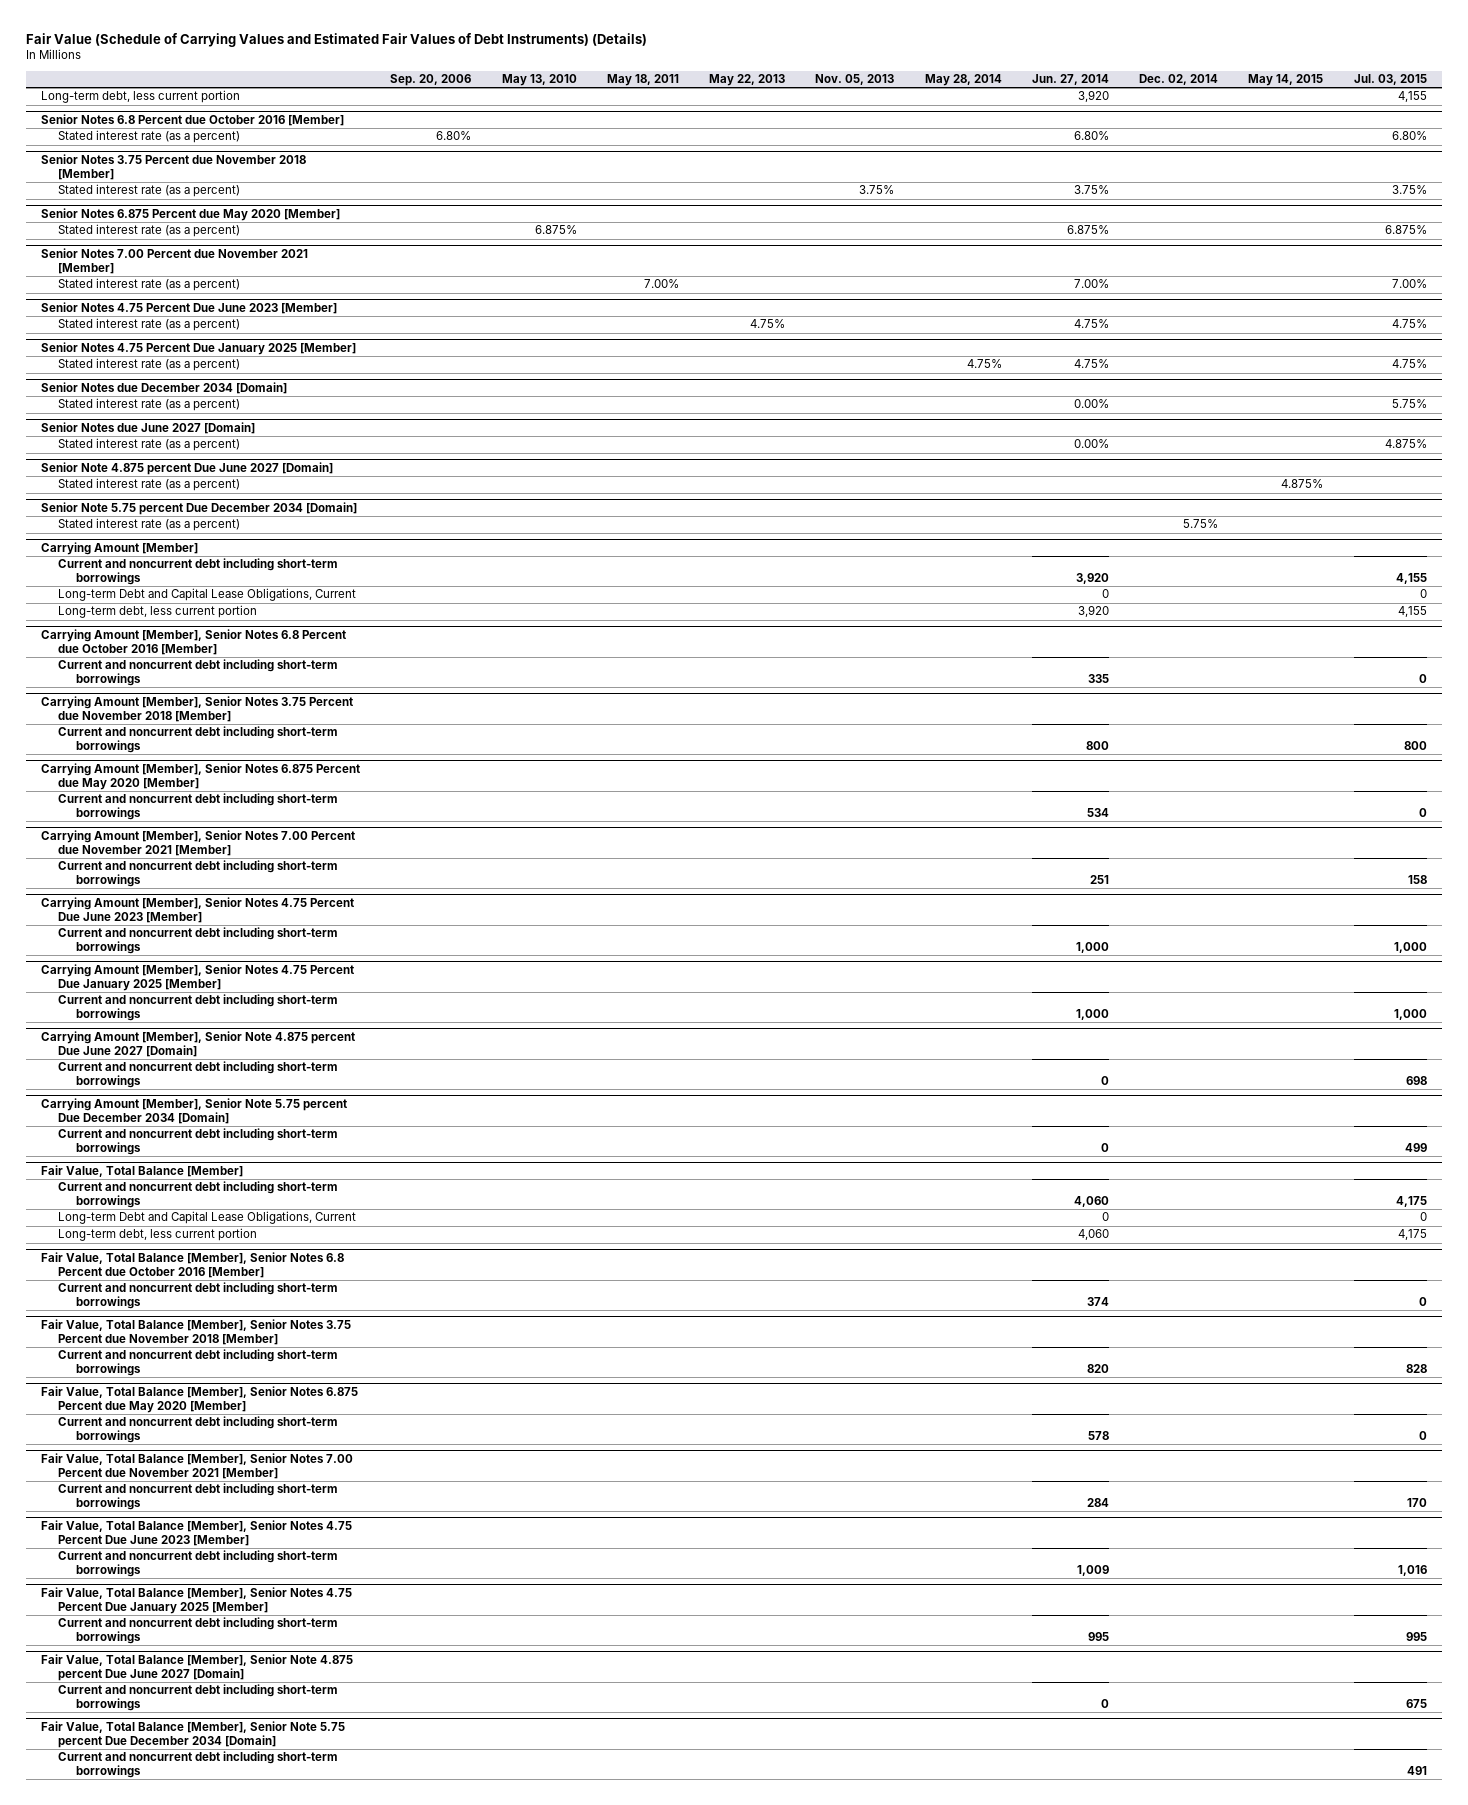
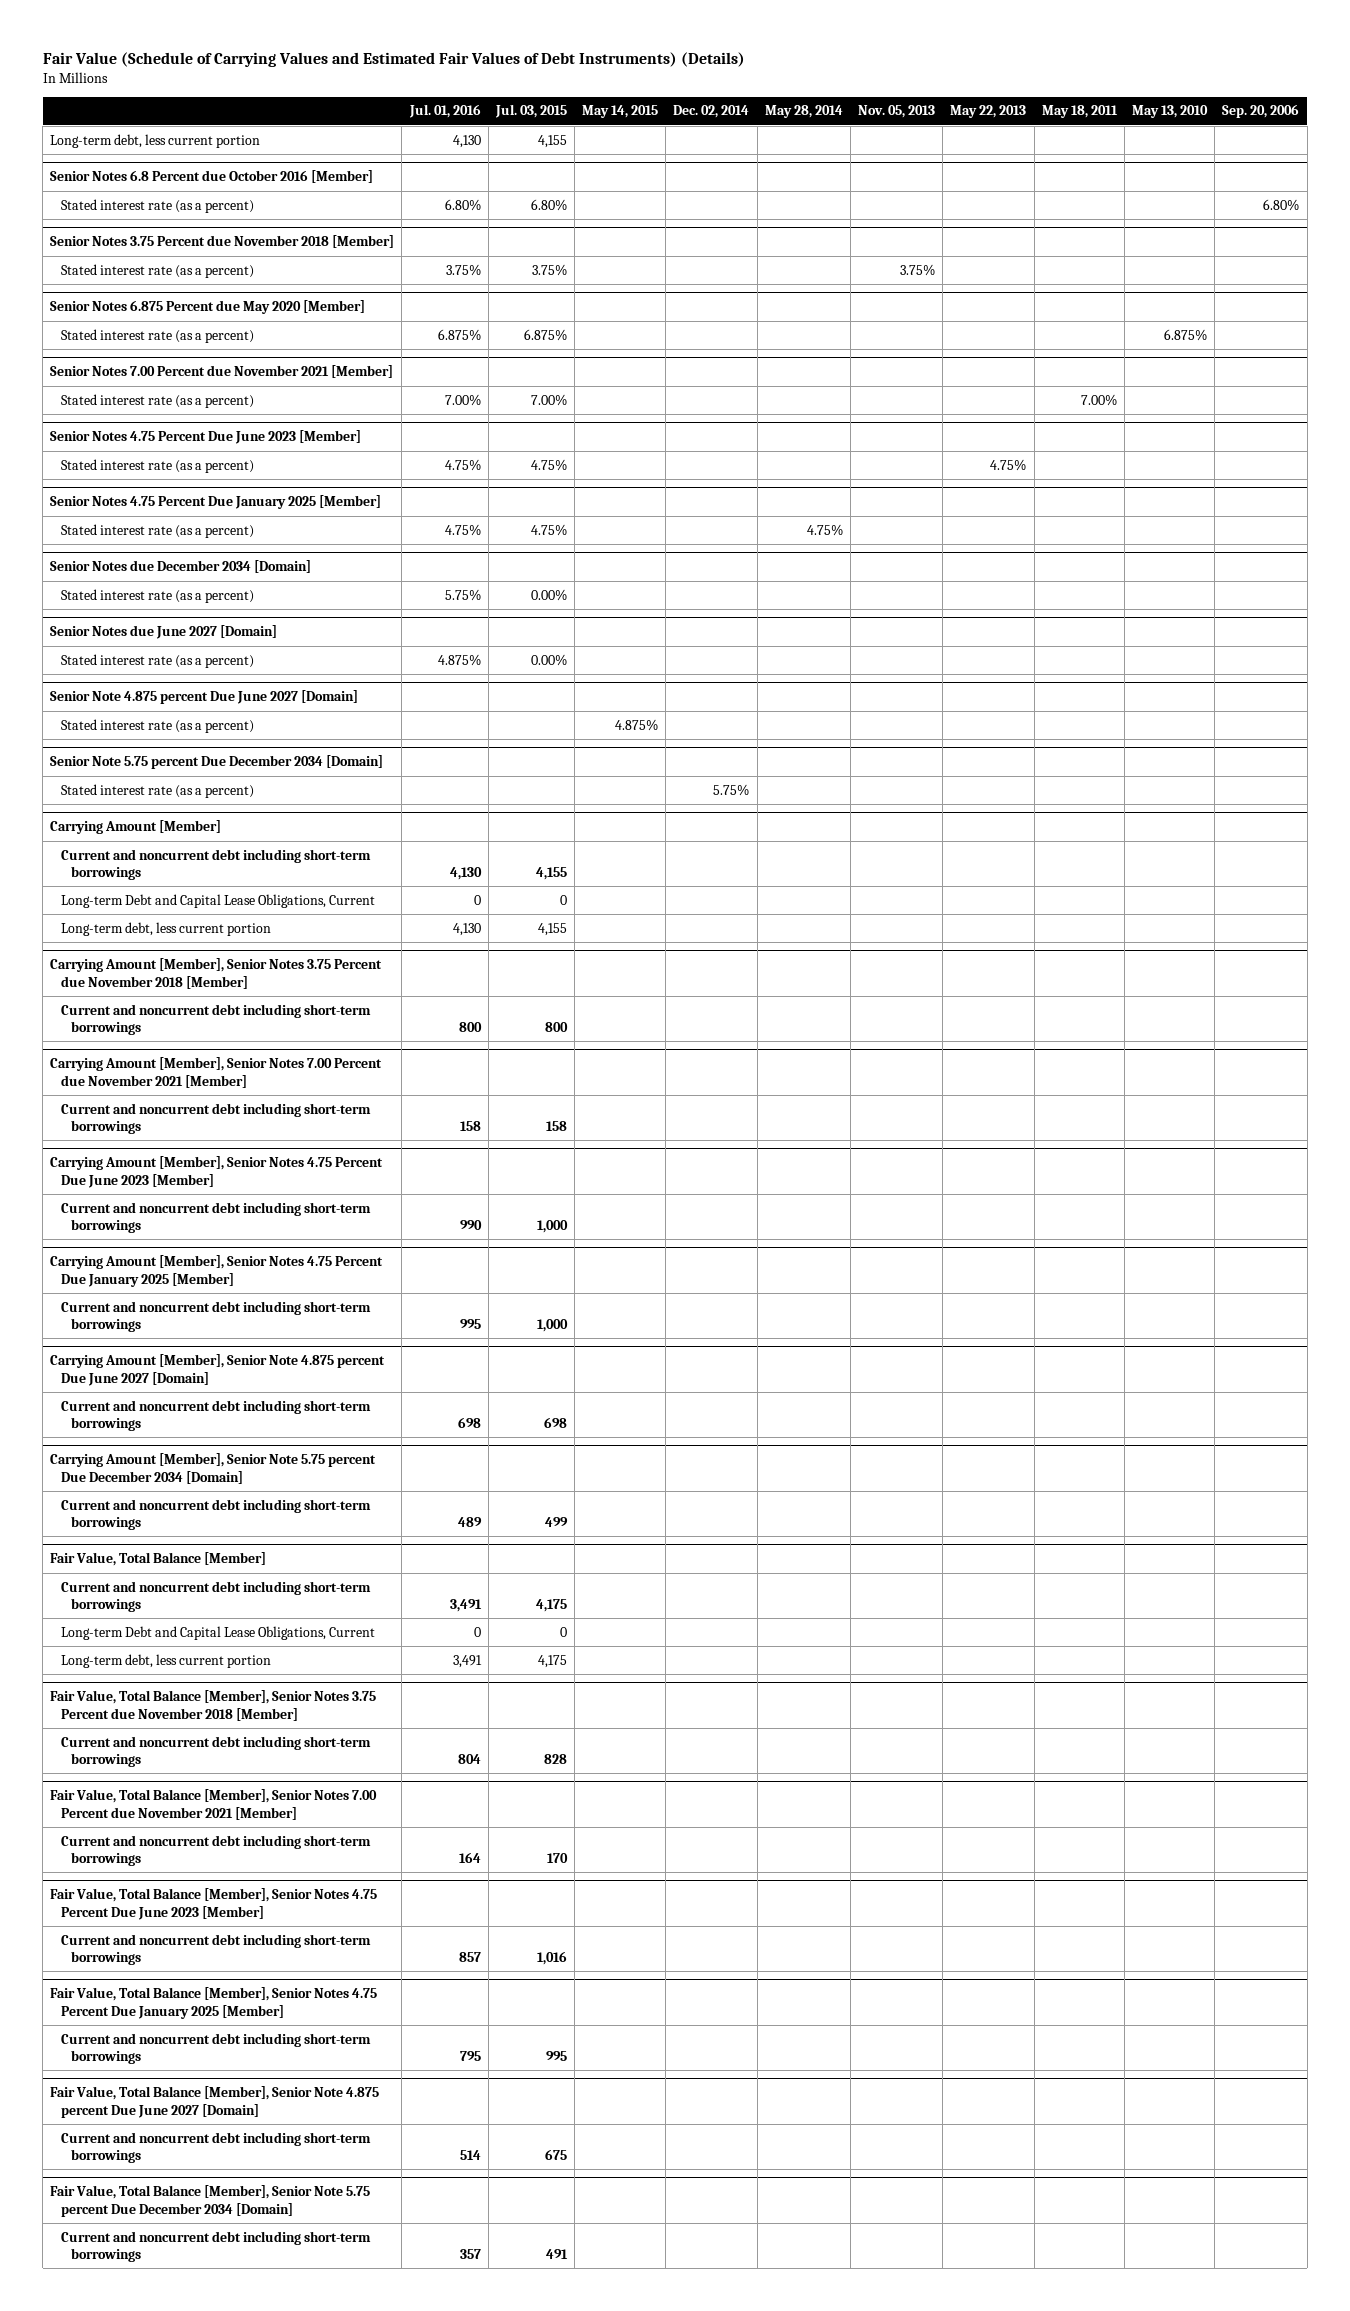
[1031,74,1109,86] Jun. 27, 2014 -> none
none -> [408,104,481,119] Jul. 01, 2016
[1391,399,1427,409] 5.75% -> [530,588,567,601] 0.00%
[1384,439,1427,449] 4.875% -> [530,653,567,666] 0.00%
[41,629,347,655] Carrying Amount [Member], Senior Notes 6.8 Percent due October 2016 [Member] -> none
[58,659,339,687] Current and noncurrent debt including short-term borrowings -> none
[41,763,361,790] Carrying Amount [Member], Senior Notes 6.875 Percent due May 2020 [Member] -> none
[58,793,339,821] Current and noncurrent debt including short-term borrowings -> none
[41,1252,345,1278] Fair Value, Total Balance [Member], Senior Notes 6.8 Percent due October 2016 [Member] -> none
[58,1282,339,1310] Current and noncurrent debt including short-term borrowings -> none
[41,1386,359,1413] Fair Value, Total Balance [Member], Senior Notes 6.875 Percent due May 2020 [Member] -> none
[58,1416,339,1444] Current and noncurrent debt including short-term borrowings -> none

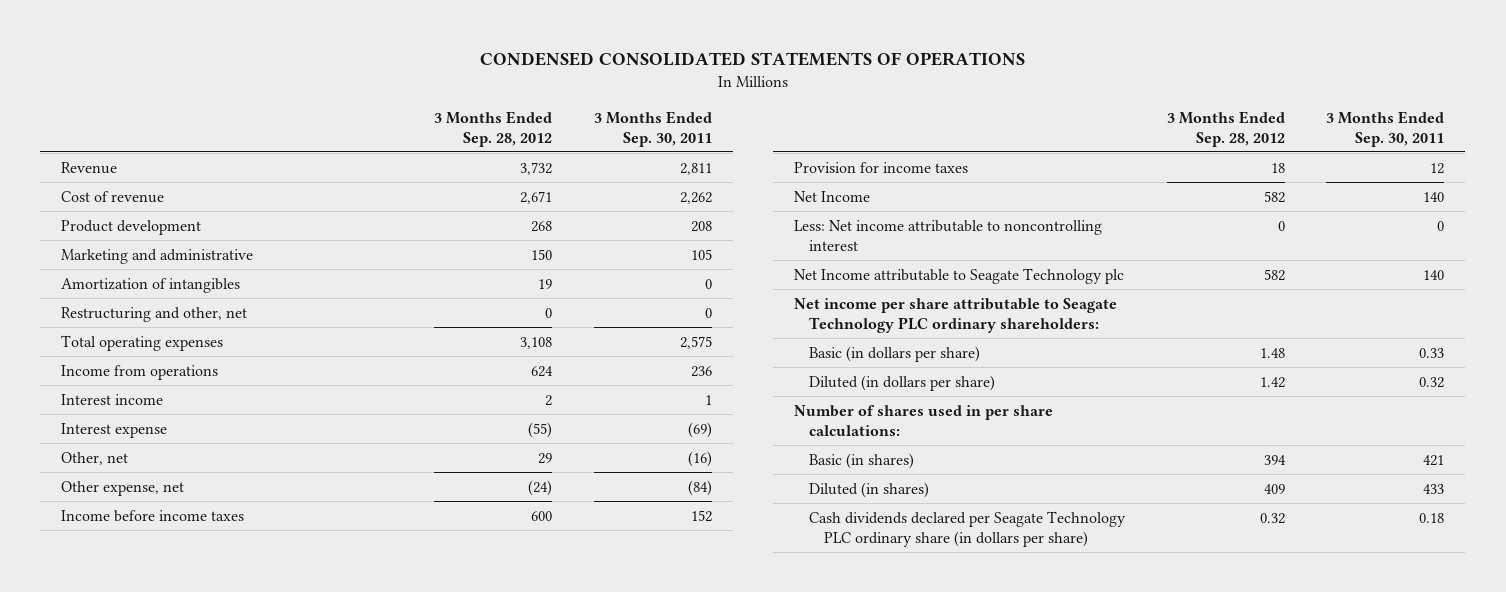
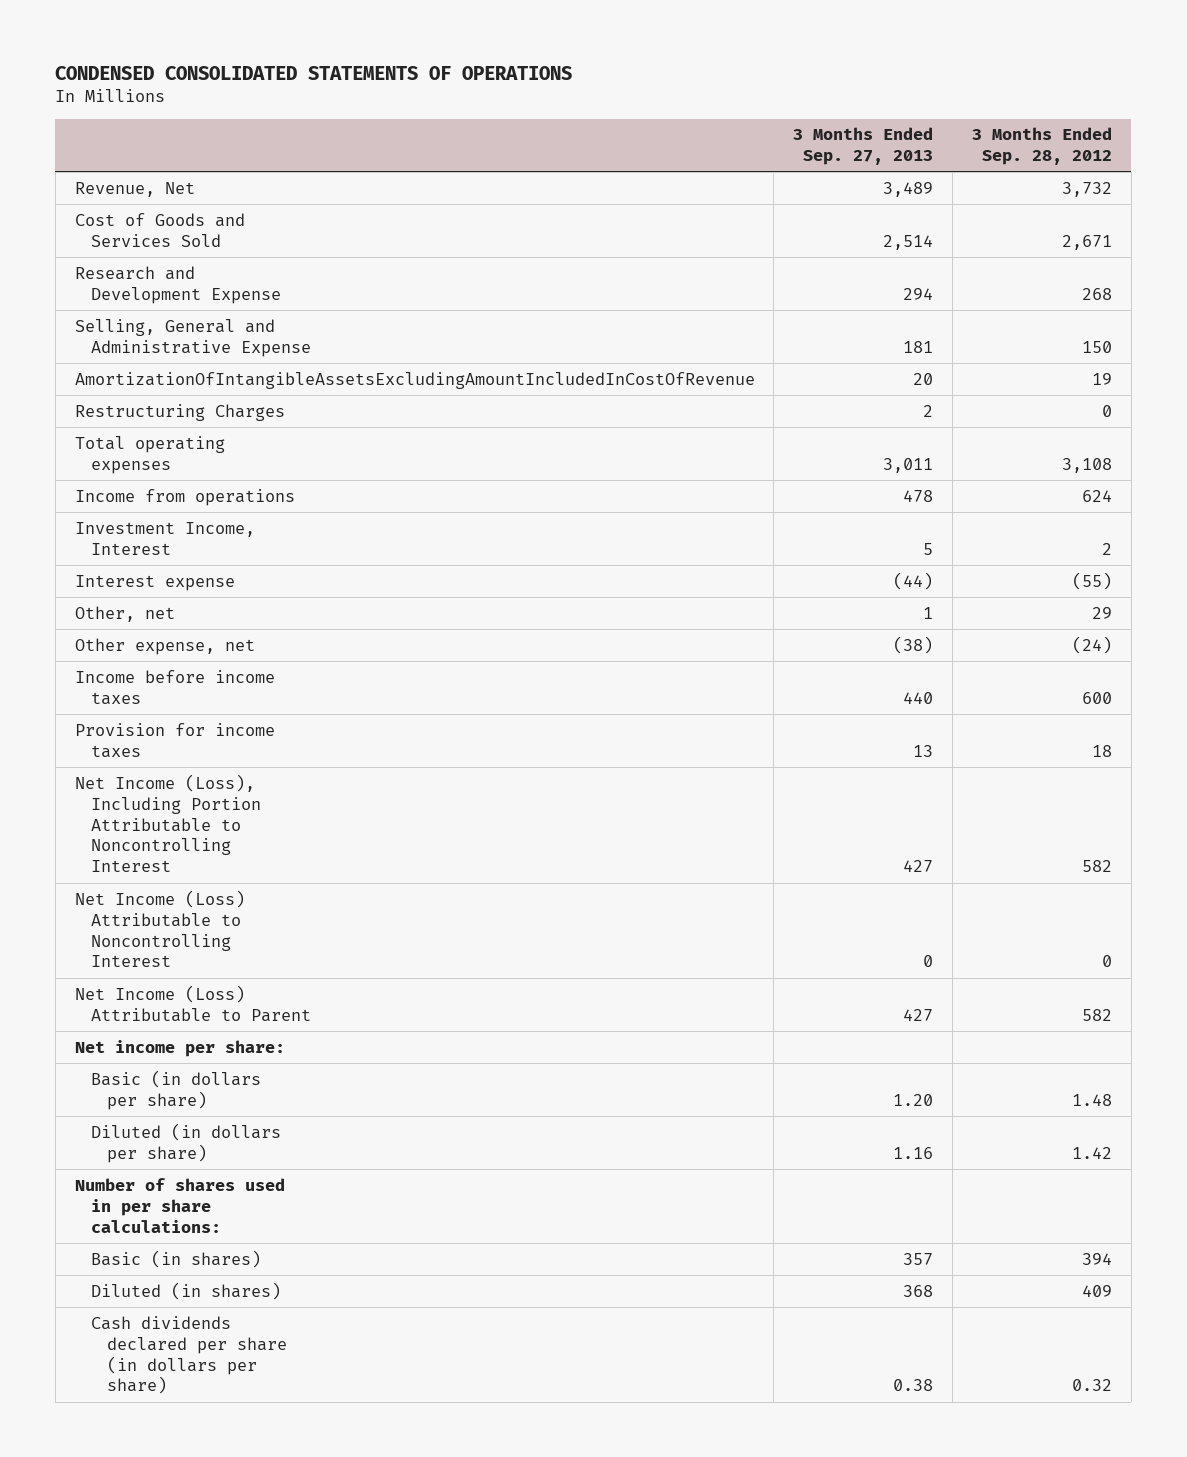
[593,110,712,147] 3 Months Ended Sep. 30, 2011 -> none
none -> [793,127,934,166] 3 Months Ended Sep. 27, 2013
[61,277,241,293] Amortization of intangibles -> none
[61,161,118,174] Revenue -> [74,181,195,197] Revenue, Net
[61,190,165,203] Cost of revenue -> [74,212,245,247] Cost of Goods and Services Sold
[61,219,202,235] Product development -> [74,265,281,304] Research and Development Expense
[61,248,254,264] Marketing and administrative -> [74,318,311,357] Selling, General and Administrative Expense
none -> [74,371,755,389] AmortizationOfIntangibleAssetsExcludingAmountIncludedInCostOfRevenue
[61,306,248,322] Restructuring and other, net -> [74,403,285,421] Restructuring Charges
[61,393,164,405] Interest income -> [74,521,255,555] Investment Income, Interest
[793,190,870,202] Net Income -> [74,773,261,873] Net Income (Loss), Including Portion Attributable to Noncontrolling Interest
[793,219,1102,251] Less: Net income attributable to noncontrolling interest -> [74,889,245,968] Net Income (Loss) Attributable to Noncontrolling Interest
[793,267,1124,284] Net Income attributable to Seagate Technology plc -> [74,984,311,1022] Net Income (Loss) Attributable to Parent
[793,297,1117,333] Net income per share attributable to Seagate Technology PLC ordinary shareholders: -> [74,1039,285,1057] Net income per share:
[808,510,1126,547] Cash dividends declared per Seagate Technology PLC ordinary share (in dollars per share) -> [90,1315,287,1395] Cash dividends declared per share (in dollars per share)

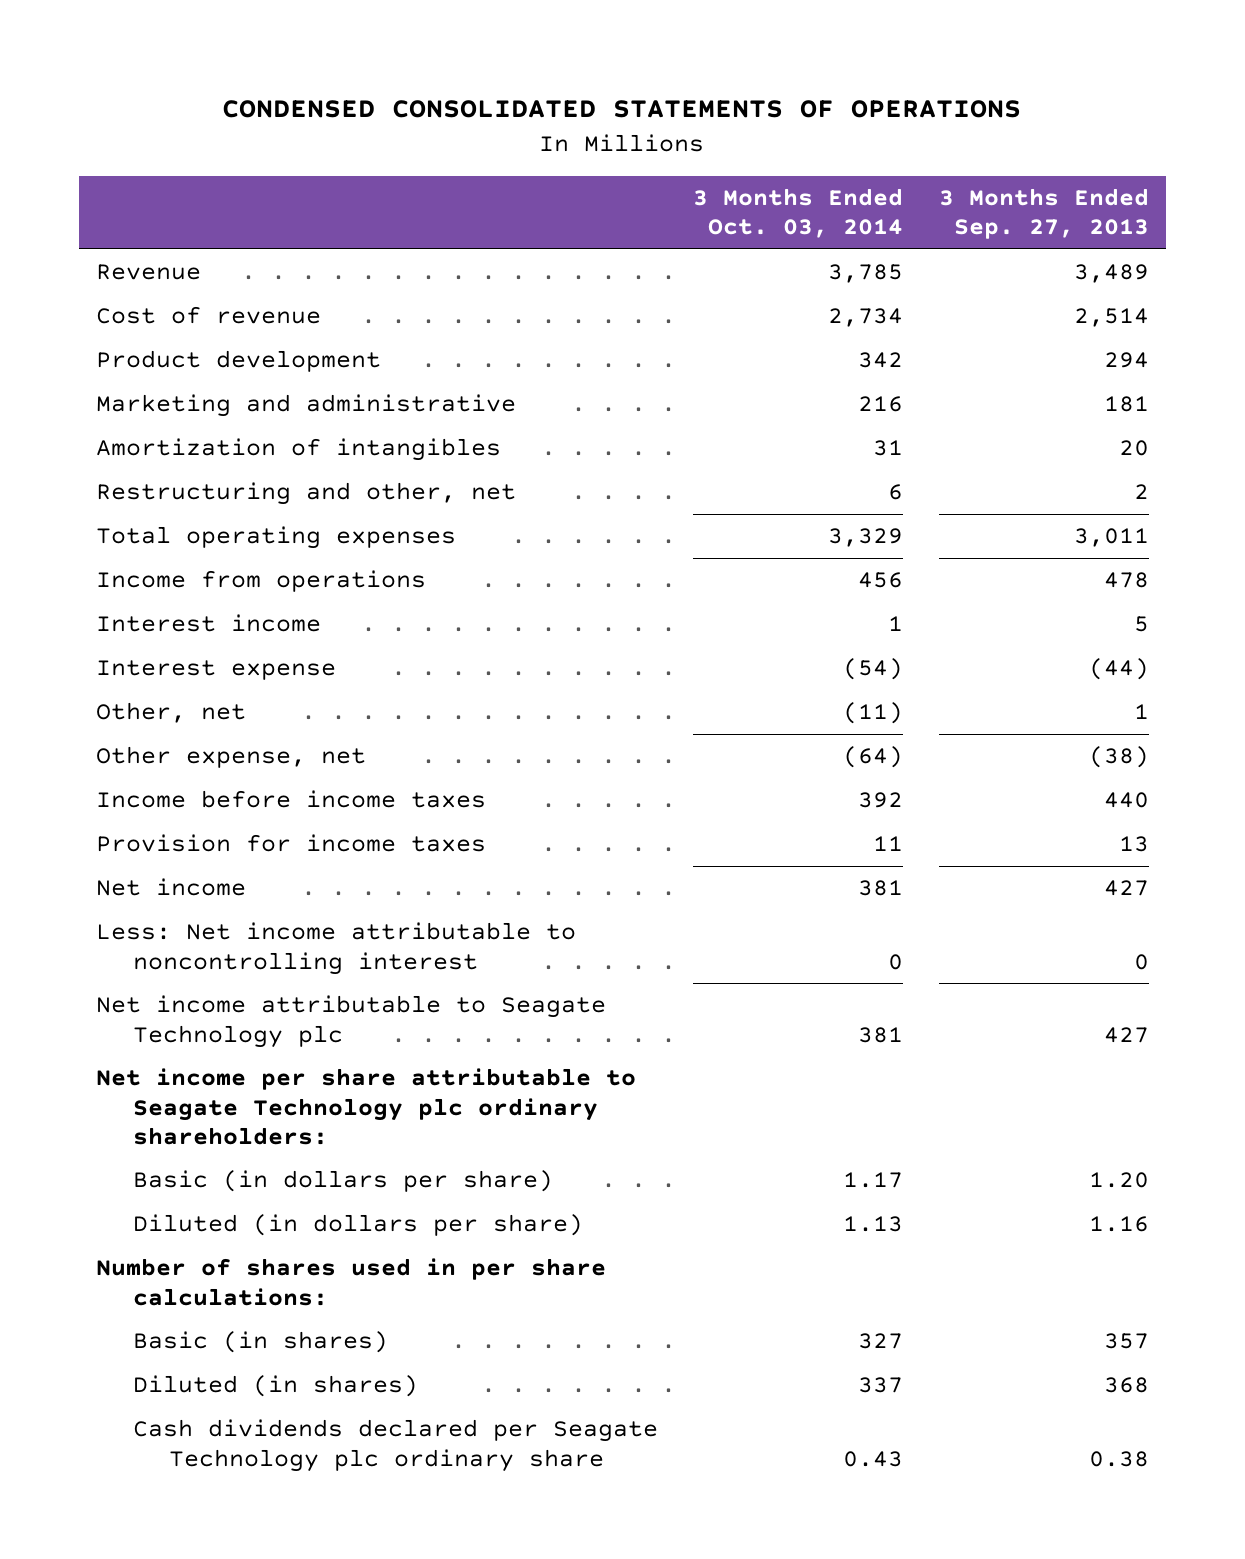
[972,127,1113,166] 3 Months Ended Sep. 28, 2012 -> none
none -> [693,187,904,239] 3 Months Ended Oct. 03, 2014
[74,181,195,197] Revenue, Net -> [96,264,202,281] Revenue
[74,212,245,247] Cost of Goods and Services Sold -> [96,306,322,325] Cost of revenue
[74,265,281,304] Research and Development Expense -> [96,350,382,373] Product development
[74,318,311,357] Selling, General and Administrative Expense -> [96,394,517,418] Marketing and administrative
[74,371,755,389] AmortizationOfIntangibleAssetsExcludingAmountIncludedInCostOfRevenue -> [96,438,502,462] Amortization of intangibles
[74,403,285,421] Restructuring Charges -> [96,482,517,506] Restructuring and other, net
[74,521,255,555] Investment Income, Interest -> [96,614,322,633] Interest income
[74,773,261,873] Net Income (Loss), Including Portion Attributable to Noncontrolling Interest -> [96,878,247,897] Net income
[74,889,245,968] Net Income (Loss) Attributable to Noncontrolling Interest -> [96,922,577,975] Less: Net income attributable to noncontrolling interest
[74,984,311,1022] Net Income (Loss) Attributable to Parent -> [96,995,607,1048] Net income attributable to Seagate Technology plc
[74,1039,285,1057] Net income per share: -> [96,1068,637,1146] Net income per share attributable to Seagate Technology plc ordinary shareholders:
[90,1315,287,1395] Cash dividends declared per share (in dollars per share) -> [132,1419,658,1472] Cash dividends declared per Seagate Technology plc ordinary share

